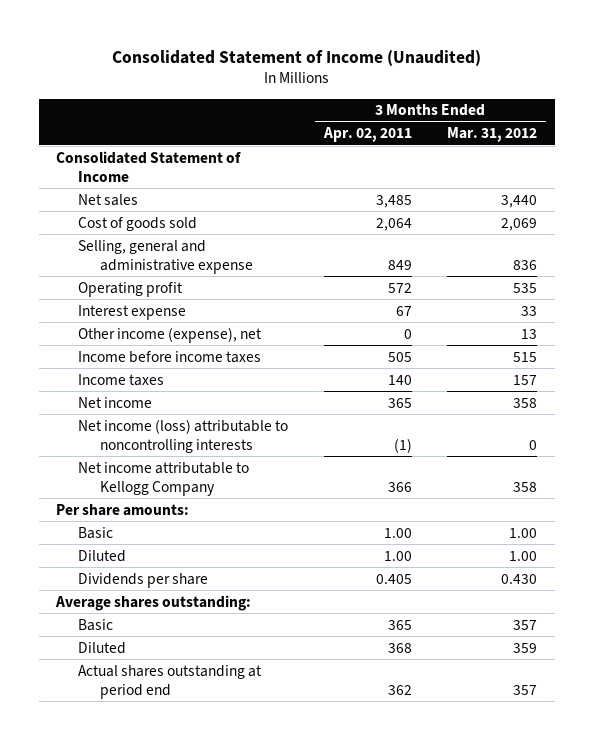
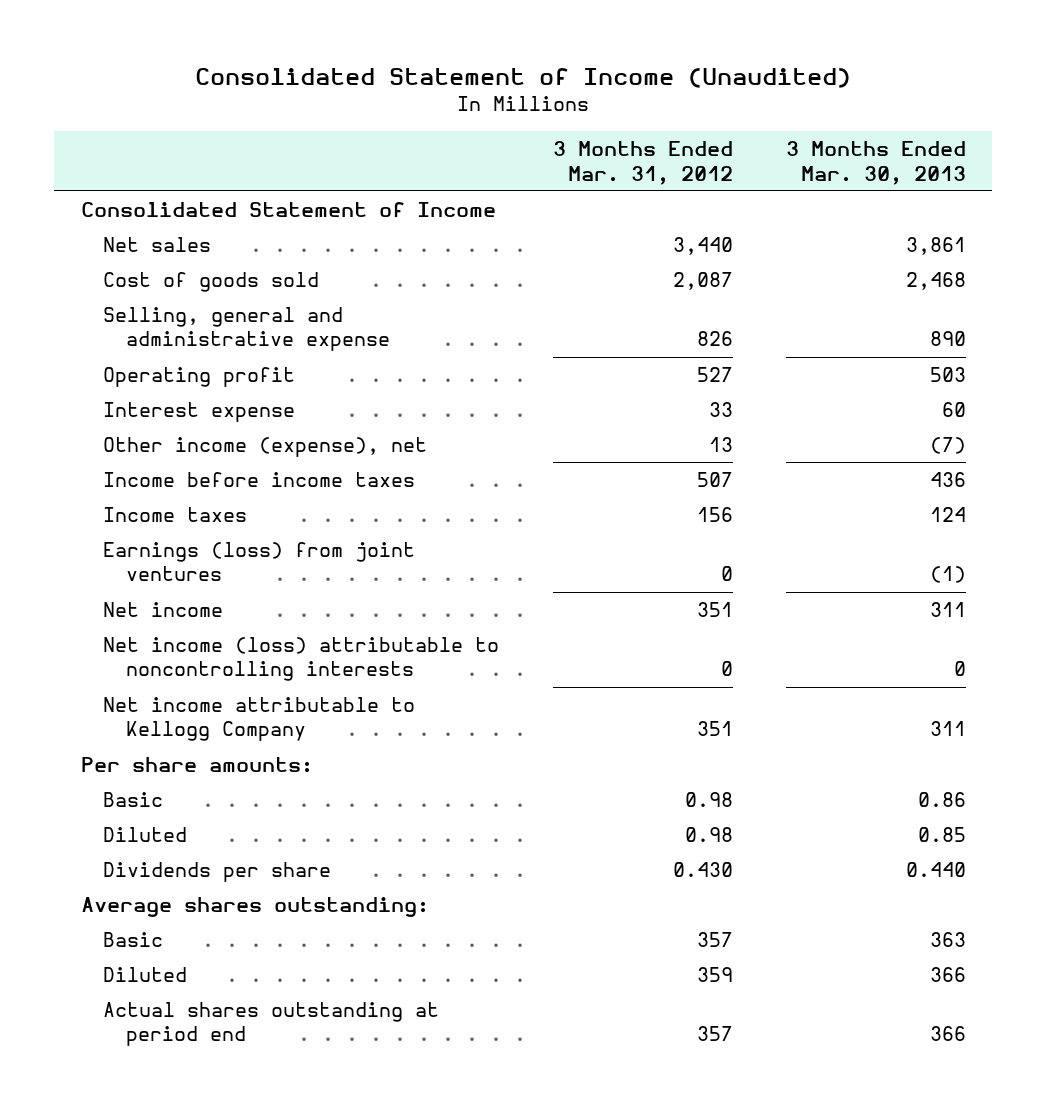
[322,127,412,143] Apr. 02, 2011 -> none
none -> [785,141,966,185] 3 Months Ended Mar. 30, 2013
[501,217,538,231] 2,069 -> [672,272,733,291] 2,087
[513,259,538,270] 836 -> [696,331,733,347] 826
[513,282,538,293] 535 -> [696,367,733,383] 527
[513,351,538,362] 515 -> [696,472,733,488] 507
[513,374,538,385] 157 -> [696,507,733,523] 156
none -> [103,542,416,582] Earnings (loss) from joint ventures
[513,397,538,408] 358 -> [696,602,733,618] 351
[513,481,538,492] 358 -> [696,721,733,737] 351
[509,527,538,538] 1.00 -> [684,792,733,808] 0.98
[509,550,538,561] 1.00 -> [684,827,733,843] 0.98

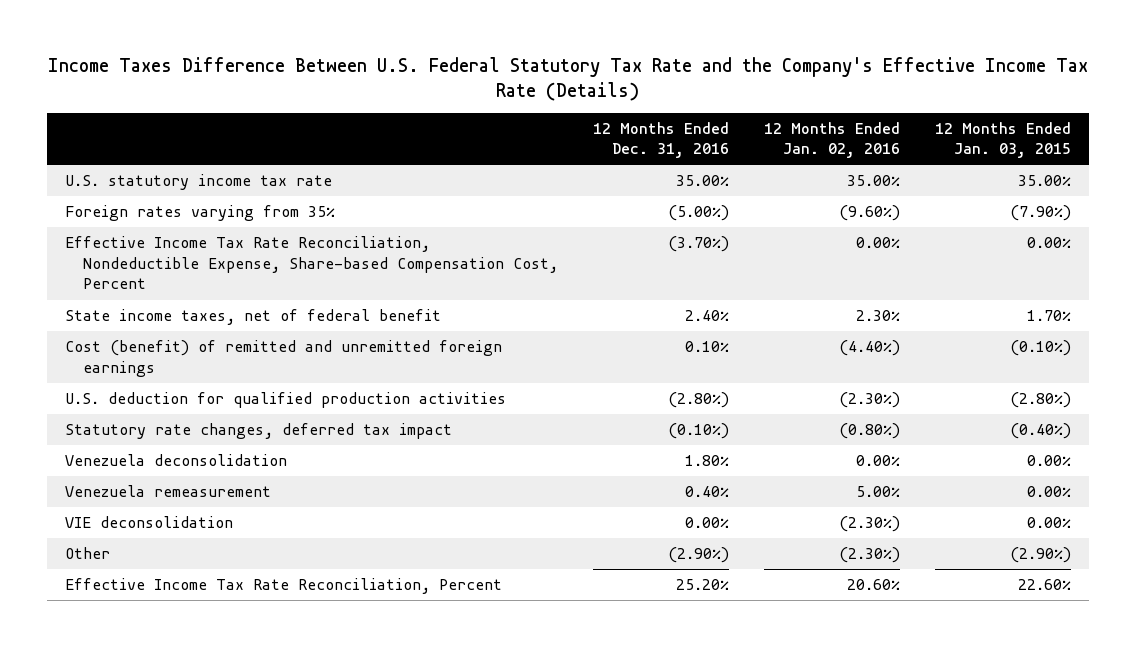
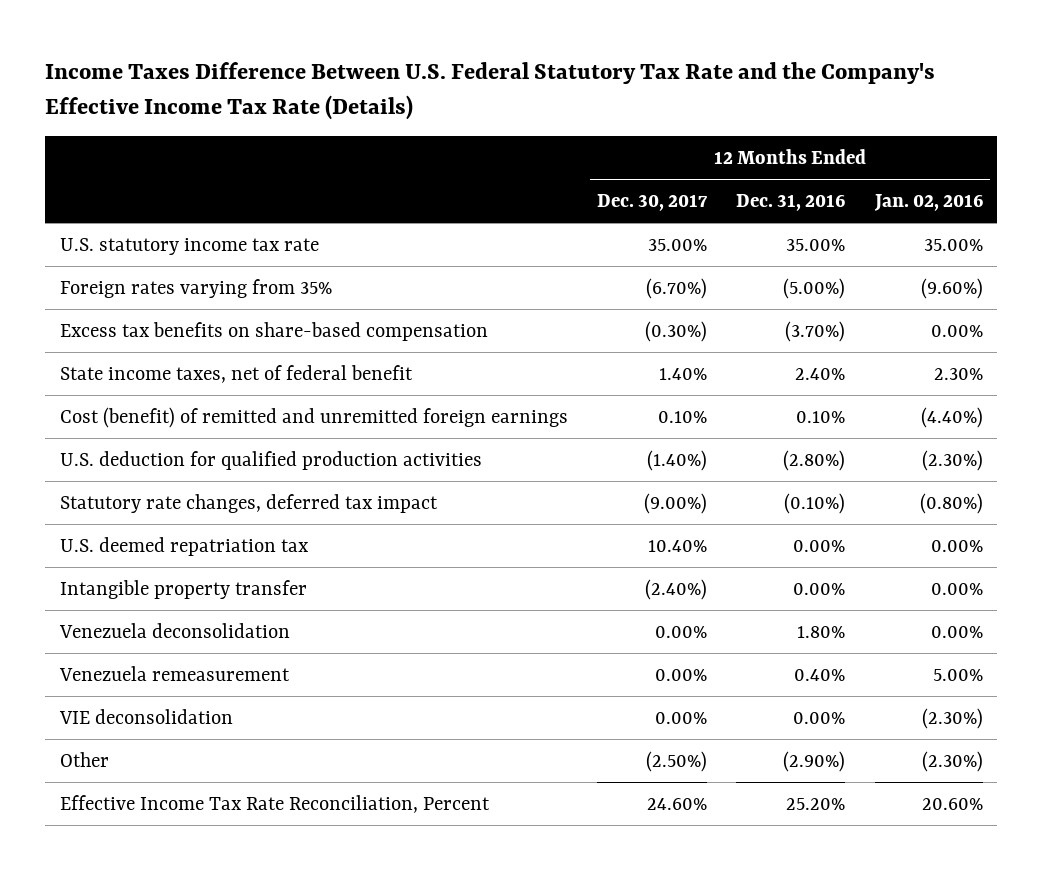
[935,121,1072,159] 12 Months Ended Jan. 03, 2015 -> none
none -> [597,194,709,212] Dec. 30, 2017
[64,236,558,290] Effective Income Tax Rate Reconciliation, Nondeductible Expense, Share-based Compensation Cost, Percent -> [59,321,488,341] Excess tax benefits on share-based compensation
none -> [59,536,308,556] U.S. deemed repatriation tax
none -> [59,579,307,599] Intangible property transfer

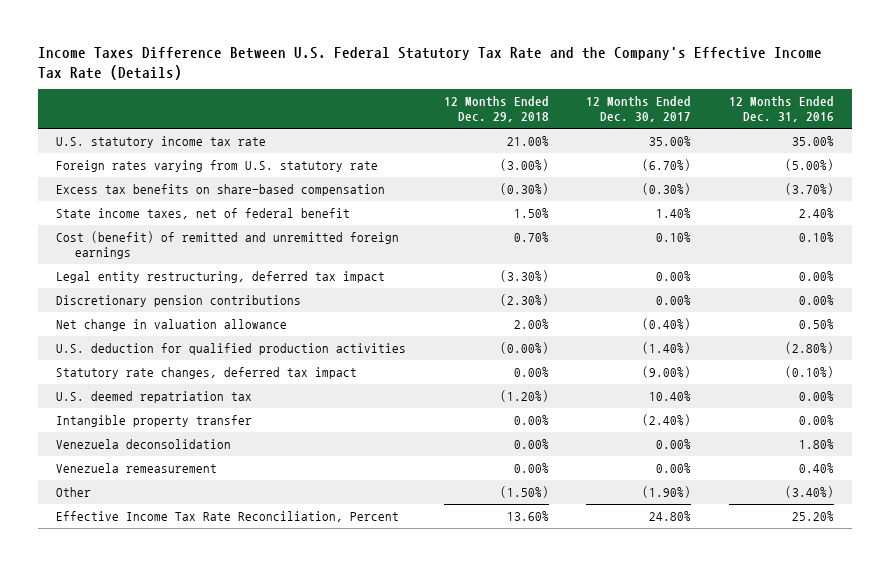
[873,194,983,212] Jan. 02, 2016 -> none
none -> [443,96,549,123] 12 Months Ended Dec. 29, 2018
[59,278,332,298] Foreign rates varying from 35% -> [56,159,379,172] Foreign rates varying from U.S. statutory rate
none -> [56,270,386,283] Legal entity restructuring, deferred tax impact
none -> [56,294,302,307] Discretionary pension contributions
none -> [56,318,288,331] Net change in valuation allowance
[58,708,233,724] VIE deconsolidation -> none
[646,750,708,772] (2.50%) -> [642,485,692,498] (1.90%)
[783,750,846,772] (2.90%) -> [784,485,834,498] (3.40%)
[647,797,708,810] 24.60% -> [649,510,692,521] 24.80%

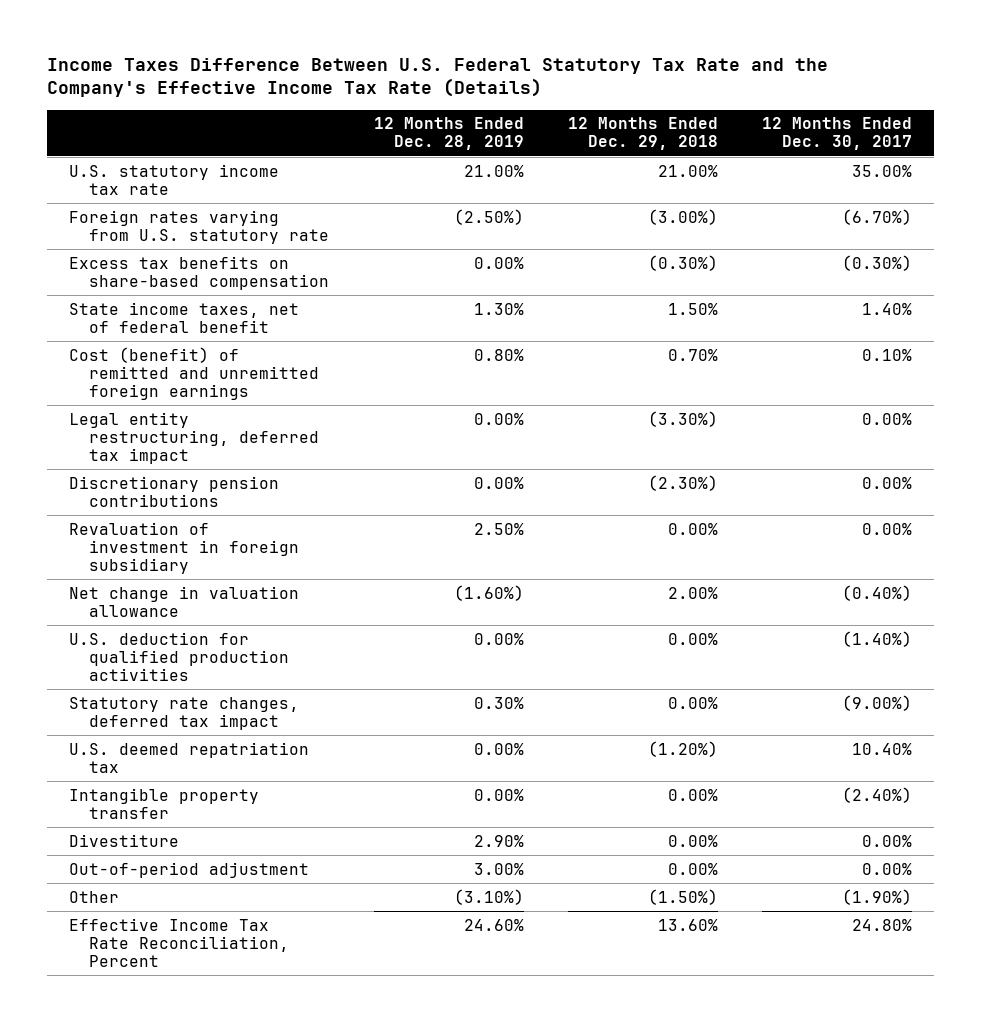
[728,96,834,123] 12 Months Ended Dec. 31, 2016 -> none
none -> [373,117,524,151] 12 Months Ended Dec. 28, 2019
none -> [68,521,300,574] Revaluation of investment in foreign subsidiary
[499,341,549,354] (0.00%) -> [667,632,718,645] 0.00%
[56,462,218,473] Venezuela remeasurement -> none
[56,438,232,449] Venezuela deconsolidation -> [68,833,179,847] Divestiture
none -> [68,861,309,878] Out-of-period adjustment

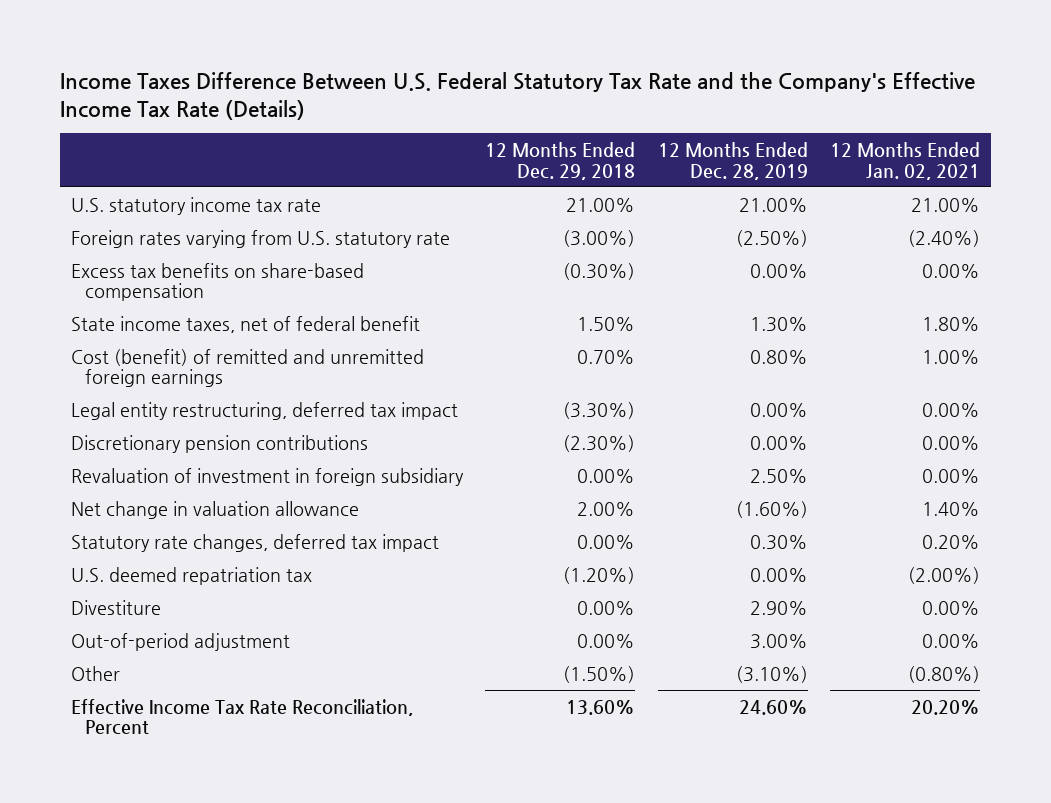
[762,117,913,151] 12 Months Ended Dec. 30, 2017 -> none
none -> [829,141,980,180] 12 Months Ended Jan. 02, 2021
[68,631,290,681] U.S. deduction for qualified production activities -> none
[68,787,259,819] Intangible property transfer -> none

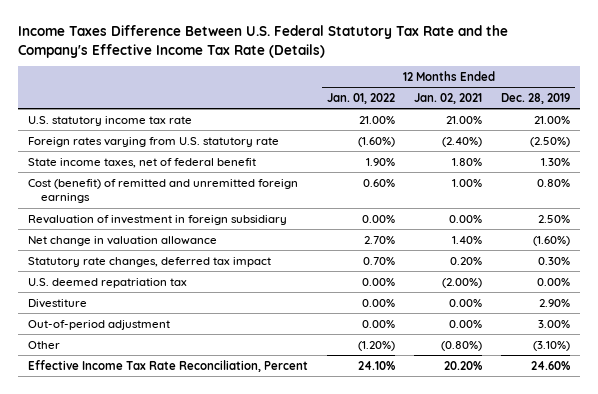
[485,141,636,180] 12 Months Ended Dec. 29, 2018 -> none
none -> [326,92,395,104] Jan. 01, 2022
[71,262,365,302] Excess tax benefits on share-based compensation -> none
[71,401,459,420] Legal entity restructuring, deferred tax impact -> none
[71,434,369,453] Discretionary pension contributions -> none

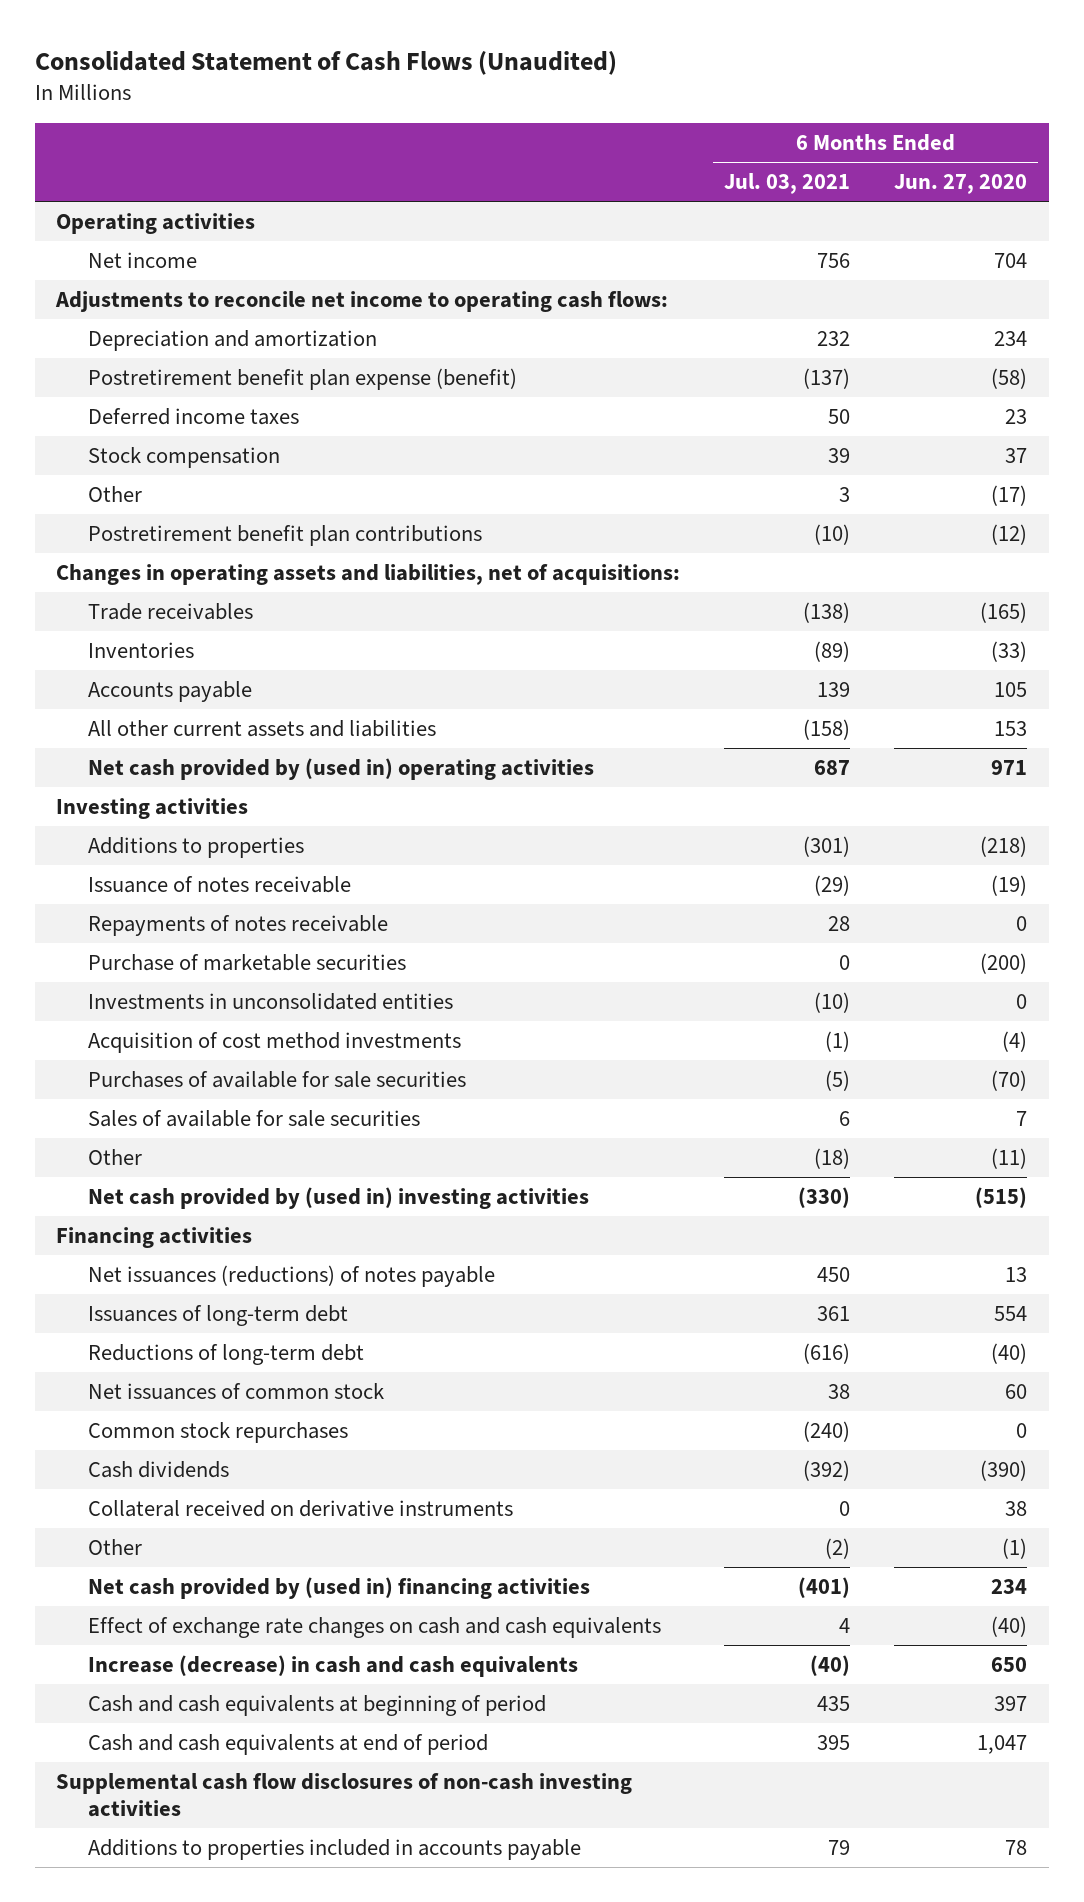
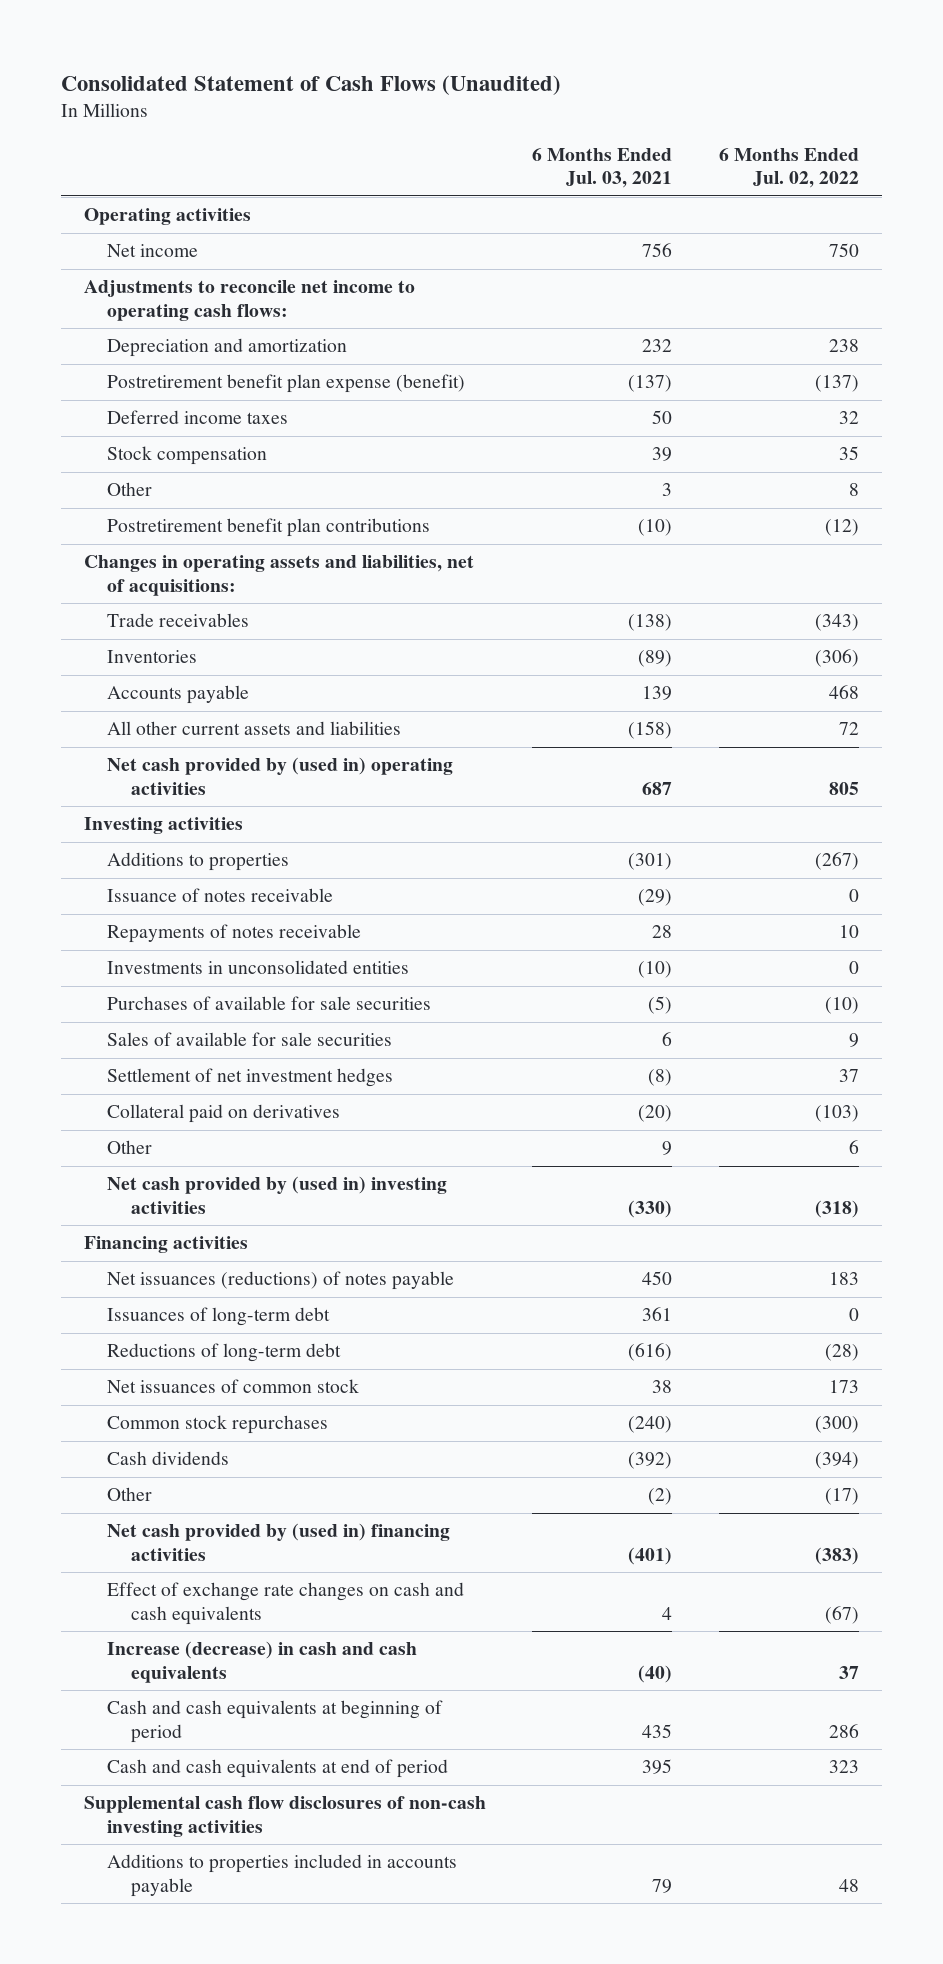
[894,174,1028,195] Jun. 27, 2020 -> none
none -> [718,147,859,189] 6 Months Ended Jul. 02, 2022
[88,954,407,972] Purchase of marketable securities -> none
[88,1032,462,1054] Acquisition of cost method investments -> none
none -> [107,1068,394,1088] Settlement of net investment hedges
none -> [107,1104,341,1124] Collateral paid on derivatives
[814,1148,851,1170] (18) -> [662,1141,673,1156] 9
[88,1500,514,1518] Collateral received on derivative instruments -> none

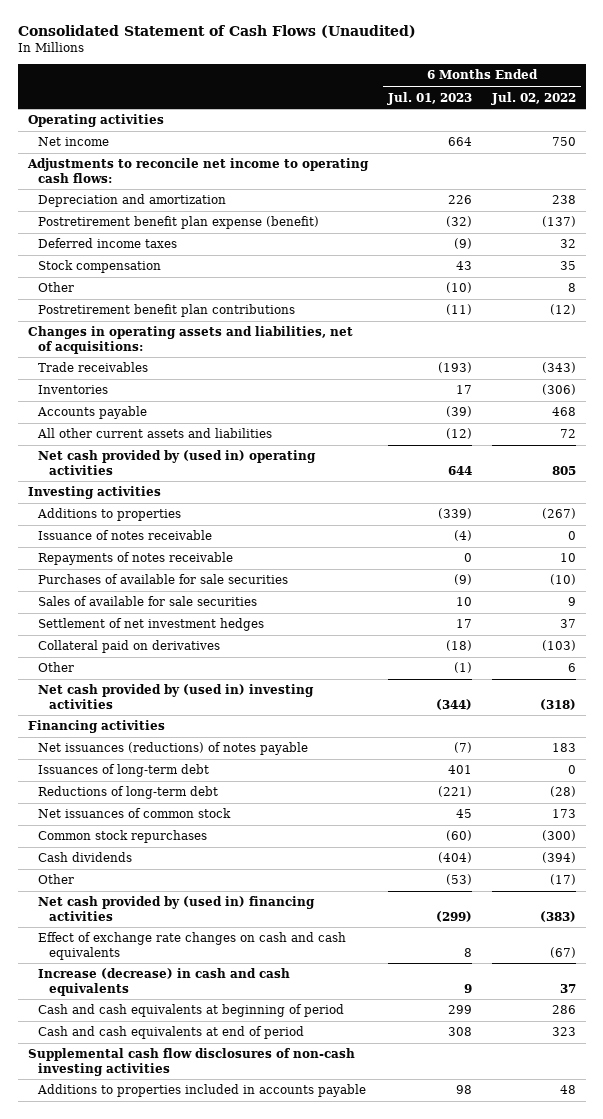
[532,147,673,189] 6 Months Ended Jul. 03, 2021 -> none
none -> [386,91,472,105] Jul. 01, 2023
[107,960,410,975] Investments in unconsolidated entities -> none

